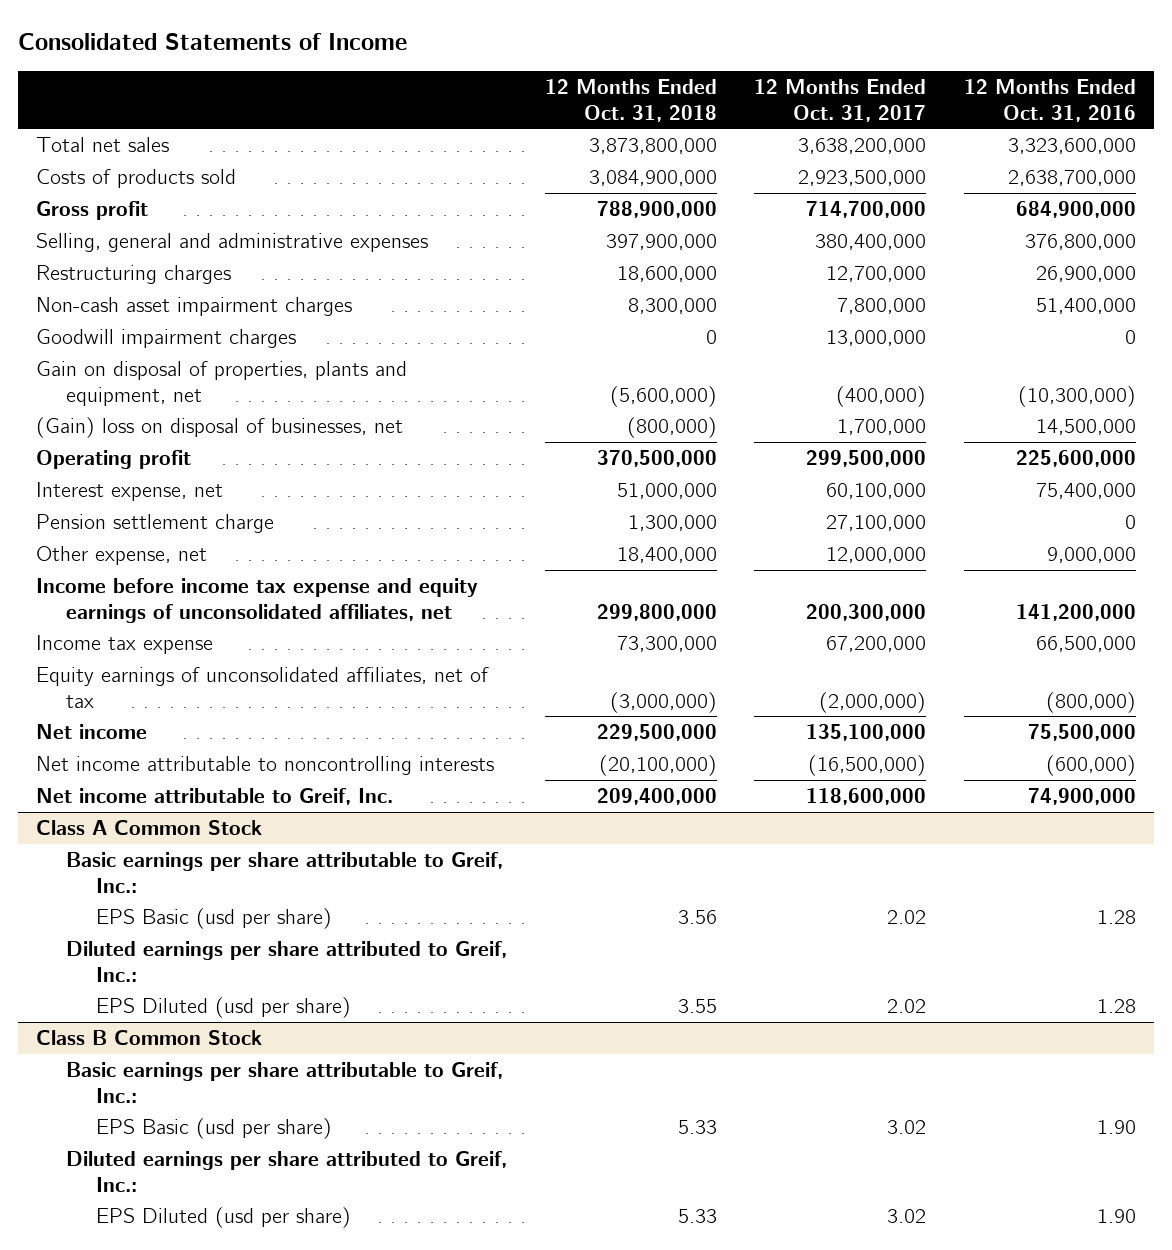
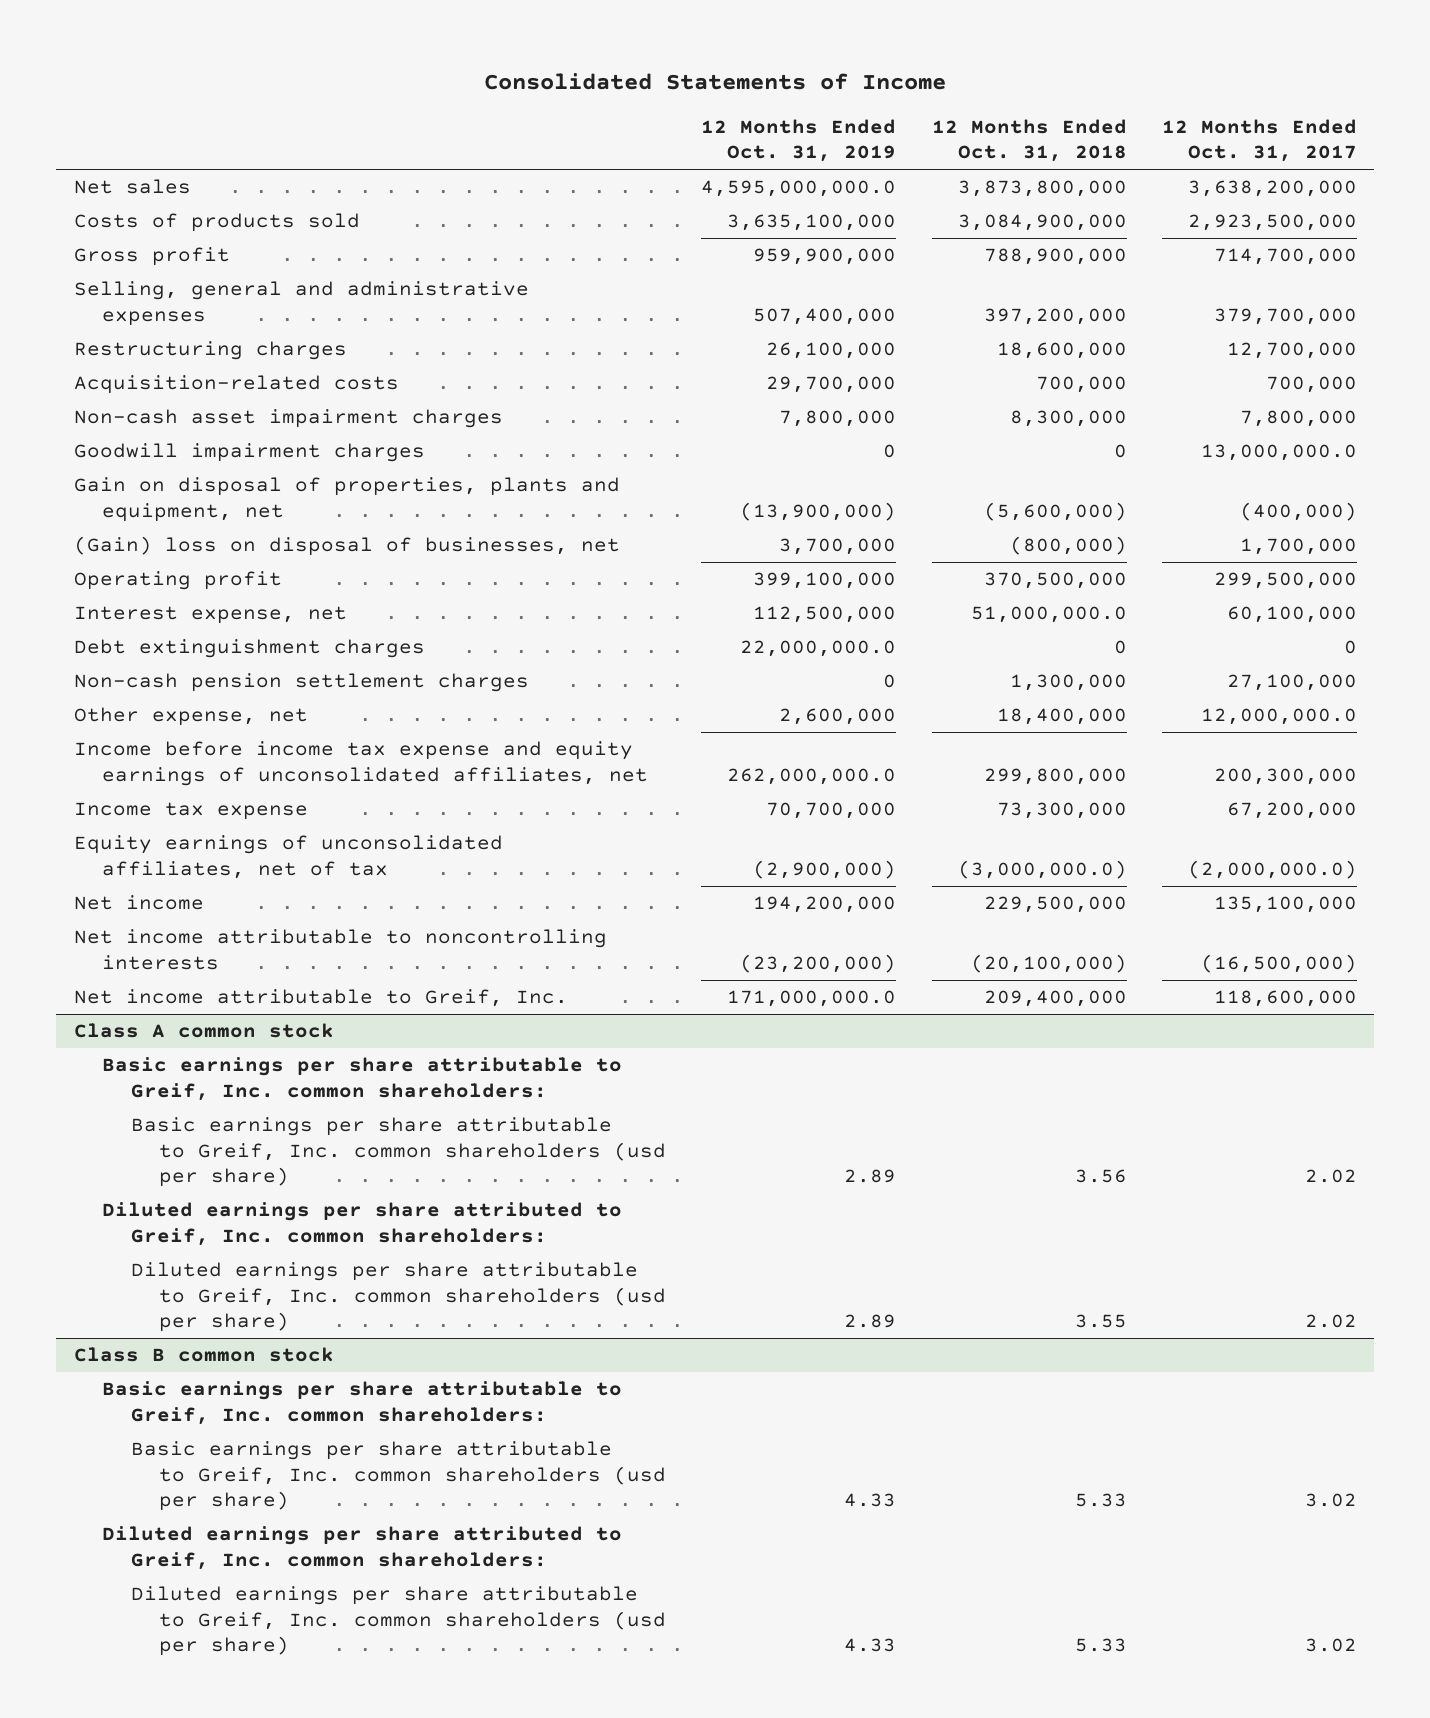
[963,79,1136,122] 12 Months Ended Oct. 31, 2016 -> none
none -> [701,118,897,163] 12 Months Ended Oct. 31, 2019
[36,137,170,153] Total net sales -> [73,179,191,195] Net sales
[605,234,717,251] 397,900,000 -> [983,307,1127,325] 397,200,000
[815,234,927,251] 380,400,000 -> [1213,307,1357,325] 379,700,000
none -> [73,375,399,395] Acquisition-related costs
[826,330,927,347] 13,000,000 -> [1200,444,1357,462] 13,000,000.0
[616,483,717,500] 51,000,000 -> [970,606,1127,624] 51,000,000.0
none -> [73,639,425,659] Debt extinguishment charges
[36,514,275,534] Pension settlement charge -> [73,673,529,693] Non-cash pension settlement charges
[826,547,927,564] 12,000,000 -> [1200,708,1357,726] 12,000,000.0
[609,691,717,713] (3,000,000) -> [957,859,1127,879] (3,000,000.0)
[819,691,927,713] (2,000,000) -> [1187,859,1357,879] (2,000,000.0)
[36,820,263,836] Class A Common Stock -> [73,1023,334,1039] Class A common stock
[66,852,504,893] Basic earnings per share attributable to Greif, Inc.: -> [102,1057,623,1101] Basic earnings per share attributable to Greif, Inc. common shareholders:
[96,908,333,930] EPS Basic (usd per share) -> [130,1117,667,1188] Basic earnings per share attributable to Greif, Inc. common shareholders (usd per share)
[66,941,508,982] Diluted earnings per share attributed to Greif, Inc.: -> [102,1202,623,1246] Diluted earnings per share attributed to Greif, Inc. common shareholders:
[96,997,352,1019] EPS Diluted (usd per share) -> [130,1262,667,1333] Diluted earnings per share attributable to Greif, Inc. common shareholders (usd per share)
[36,1030,263,1046] Class B Common Stock -> [73,1347,334,1363] Class B common stock
[66,1062,504,1103] Basic earnings per share attributable to Greif, Inc.: -> [102,1381,623,1425] Basic earnings per share attributable to Greif, Inc. common shareholders:
[96,1118,333,1140] EPS Basic (usd per share) -> [130,1441,667,1512] Basic earnings per share attributable to Greif, Inc. common shareholders (usd per share)
[66,1151,508,1192] Diluted earnings per share attributed to Greif, Inc.: -> [102,1526,623,1570] Diluted earnings per share attributed to Greif, Inc. common shareholders:
[96,1207,352,1229] EPS Diluted (usd per share) -> [130,1586,667,1657] Diluted earnings per share attributable to Greif, Inc. common shareholders (usd per share)

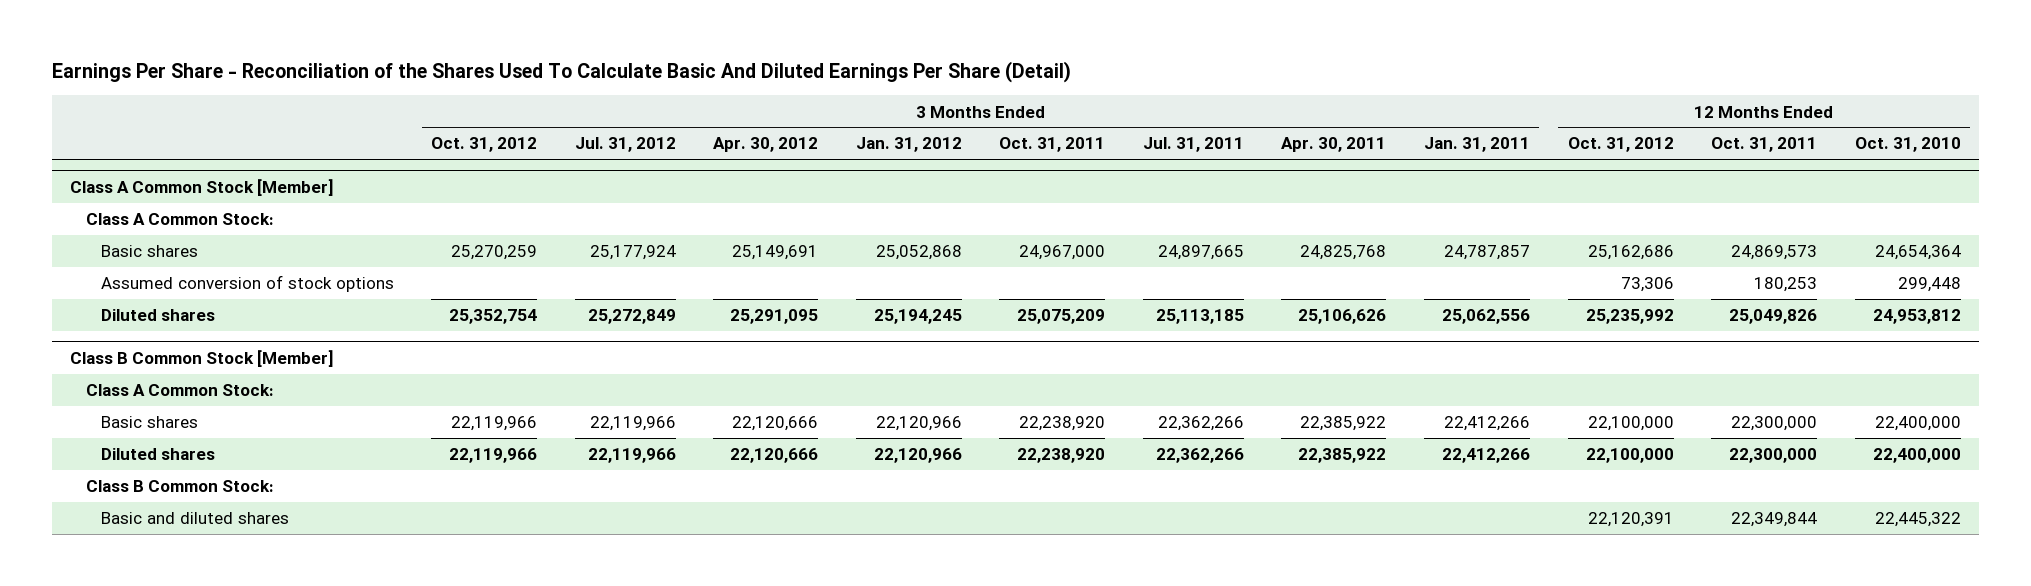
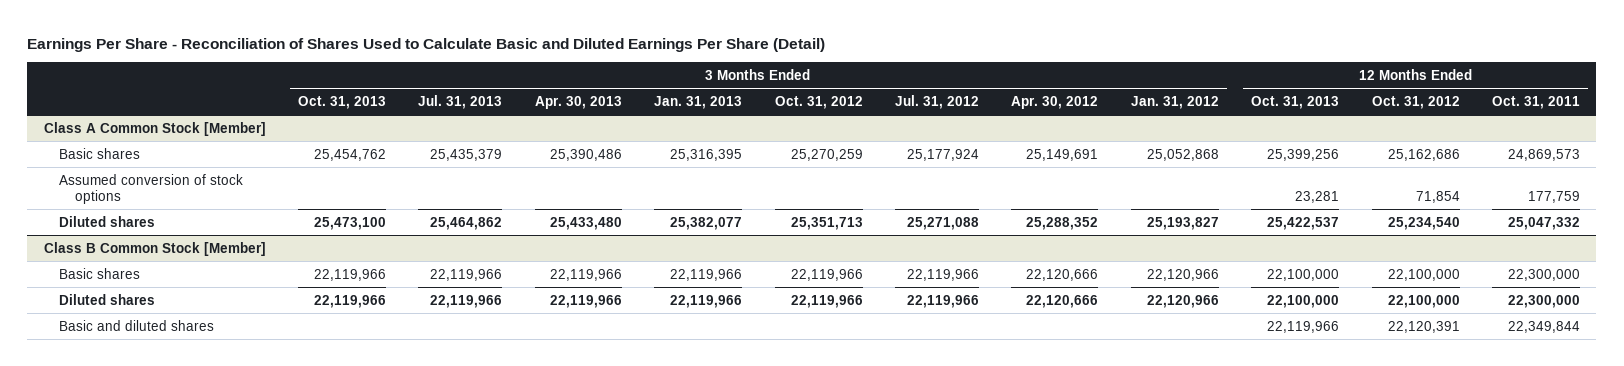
[51,61,1071,84] Earnings Per Share - Reconciliation of the Shares Used To Calculate Basic And Diluted Earnings Per Share (Detail) -> [27,37,826,52] Earnings Per Share - Reconciliation of Shares Used to Calculate Basic and Diluted Earnings Per Share (Detail)
[999,137,1106,153] Oct. 31, 2011 -> none
[1142,137,1244,153] Jul. 31, 2011 -> none
[1281,137,1387,153] Apr. 30, 2011 -> none
[1424,137,1531,153] Jan. 31, 2011 -> none
[1854,137,1961,153] Oct. 31, 2010 -> none
none -> [298,95,387,109] Oct. 31, 2013
none -> [418,94,503,109] Jul. 31, 2013
none -> [534,95,622,109] Apr. 30, 2013
none -> [654,95,743,109] Jan. 31, 2013
none -> [1251,95,1340,109] Oct. 31, 2013
[85,213,274,226] Class A Common Stock: -> none
[1620,277,1674,293] 73,306 -> [1415,190,1460,203] 71,854
[1754,277,1818,293] 180,253 -> [1527,190,1580,203] 177,759
[449,309,538,325] 25,352,754 -> [790,216,863,230] 25,351,713
[587,309,676,325] 25,272,849 -> [907,216,980,230] 25,271,088
[730,309,819,325] 25,291,095 -> [1026,216,1099,230] 25,288,352
[873,309,962,325] 25,194,245 -> [1146,216,1219,230] 25,193,827
[1585,309,1674,325] 25,235,992 -> [1387,216,1460,230] 25,234,540
[1729,309,1818,325] 25,049,826 -> [1507,216,1580,230] 25,047,332
[85,384,274,397] Class A Common Stock: -> none
[85,480,274,493] Class B Common Stock: -> none

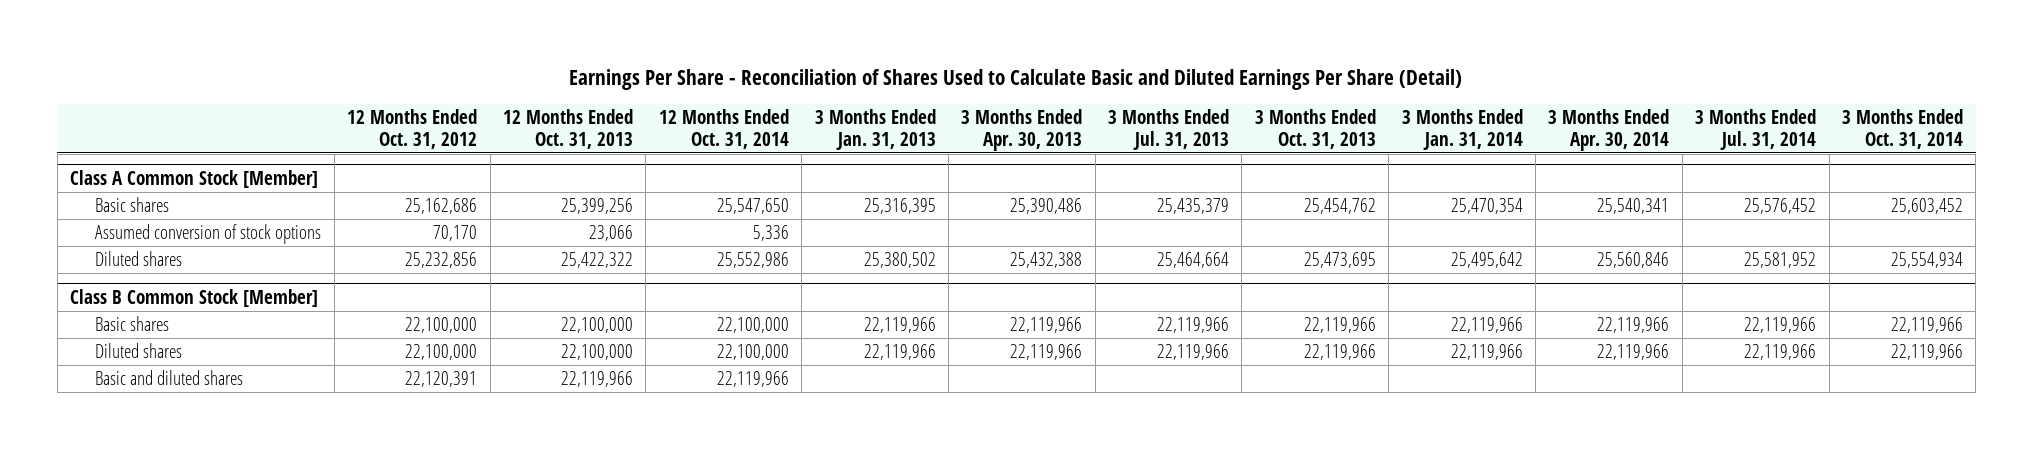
[774,95,863,109] Oct. 31, 2012 -> none
[895,94,980,109] Jul. 31, 2012 -> none
[1011,95,1099,109] Apr. 30, 2012 -> none
[1130,95,1219,109] Jan. 31, 2012 -> none
[1491,95,1580,109] Oct. 31, 2011 -> none
none -> [658,108,789,149] 12 Months Ended Oct. 31, 2014
none -> [1401,108,1523,150] 3 Months Ended Jan. 31, 2014
none -> [1548,108,1670,151] 3 Months Ended Apr. 30, 2014
none -> [1695,108,1817,150] 3 Months Ended Jul. 31, 2014
none -> [1841,108,1963,149] 3 Months Ended Oct. 31, 2014
[1295,190,1340,203] 23,281 -> [588,225,633,242] 23,066
[1415,190,1460,203] 71,854 -> [433,225,478,242] 70,170
[314,216,387,230] 25,473,100 -> [1303,252,1376,269] 25,473,695
[430,216,503,230] 25,464,862 -> [1157,252,1230,269] 25,464,664
[549,216,622,230] 25,433,480 -> [1010,252,1083,269] 25,432,388
[670,216,743,230] 25,382,077 -> [863,252,936,269] 25,380,502
[1267,216,1340,230] 25,422,537 -> [560,252,633,269] 25,422,322
[1387,216,1460,230] 25,234,540 -> [405,252,478,269] 25,232,856

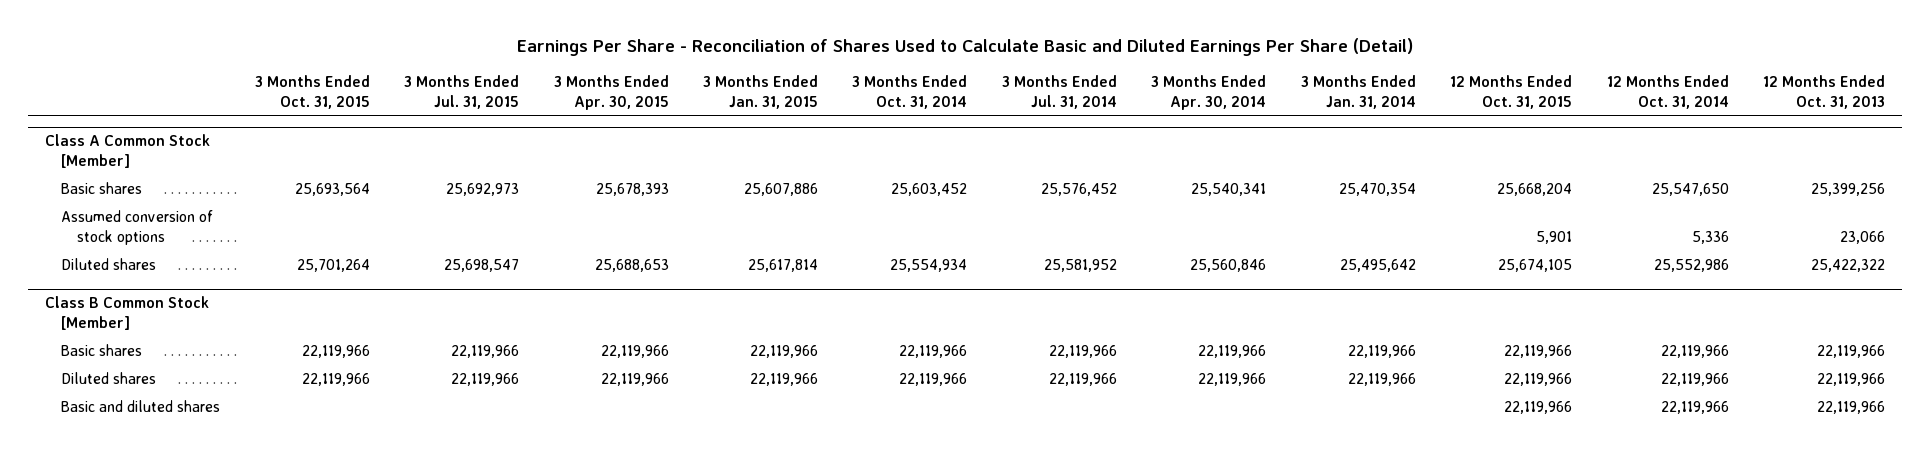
[347,108,478,149] 12 Months Ended Oct. 31, 2012 -> none
[814,108,936,150] 3 Months Ended Jan. 31, 2013 -> none
[961,108,1083,151] 3 Months Ended Apr. 30, 2013 -> none
[1108,108,1230,150] 3 Months Ended Jul. 31, 2013 -> none
[1254,108,1376,149] 3 Months Ended Oct. 31, 2013 -> none
none -> [254,75,370,110] 3 Months Ended Oct. 31, 2015
none -> [404,75,520,110] 3 Months Ended Jul. 31, 2015
none -> [553,75,669,111] 3 Months Ended Apr. 30, 2015
none -> [702,75,818,110] 3 Months Ended Jan. 31, 2015
none -> [1450,75,1573,110] 12 Months Ended Oct. 31, 2015
[560,317,633,334] 22,100,000 -> [1816,345,1885,359] 22,119,966
[716,317,789,334] 22,100,000 -> [1660,345,1729,359] 22,119,966
[560,344,633,361] 22,100,000 -> [1816,373,1885,387] 22,119,966
[716,344,789,361] 22,100,000 -> [1660,373,1729,387] 22,119,966

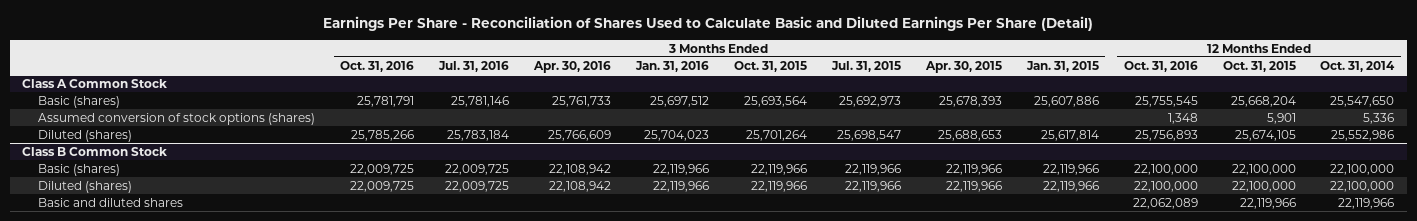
[852,75,968,110] 3 Months Ended Oct. 31, 2014 -> none
[1001,75,1117,110] 3 Months Ended Jul. 31, 2014 -> none
[1151,75,1267,111] 3 Months Ended Apr. 30, 2014 -> none
[1300,75,1416,110] 3 Months Ended Jan. 31, 2014 -> none
[1762,75,1885,110] 12 Months Ended Oct. 31, 2013 -> none
none -> [340,60,415,72] Oct. 31, 2016
none -> [438,60,510,72] Jul. 31, 2016
none -> [532,60,611,73] Apr. 30, 2016
none -> [634,60,709,72] Jan. 31, 2016
none -> [1123,60,1198,72] Oct. 31, 2016
[45,134,211,169] Class A Common Stock [Member] -> [22,78,168,88] Class A Common Stock
[61,182,143,195] Basic shares -> [38,95,121,108] Basic (shares)
[61,210,214,246] Assumed conversion of stock options -> [38,112,316,125] Assumed conversion of stock options (shares)
[61,258,157,271] Diluted shares -> [38,129,133,142] Diluted (shares)
[45,296,210,331] Class B Common Stock [Member] -> [22,146,168,156] Class B Common Stock
[61,344,143,357] Basic shares -> [38,163,121,176] Basic (shares)
[1504,345,1573,359] 22,119,966 -> [1231,163,1296,175] 22,100,000
[1660,345,1729,359] 22,119,966 -> [1330,163,1395,175] 22,100,000
[61,372,157,385] Diluted shares -> [38,180,133,193] Diluted (shares)
[1504,373,1573,387] 22,119,966 -> [1231,180,1296,192] 22,100,000
[1660,373,1729,387] 22,119,966 -> [1330,180,1395,192] 22,100,000

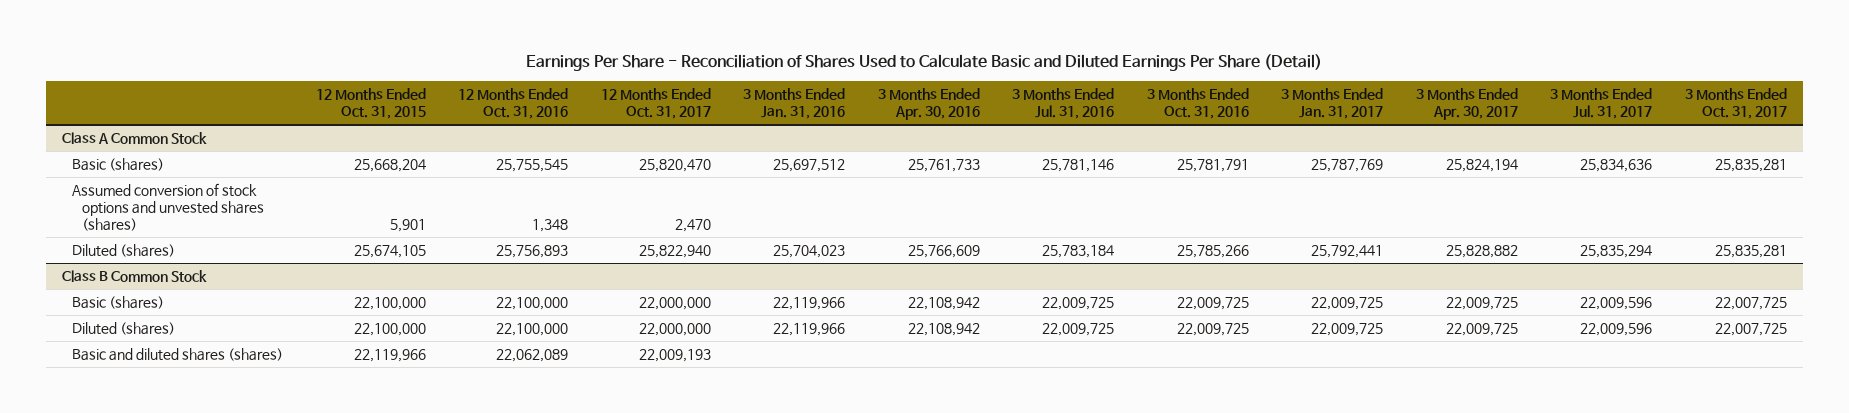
[733,60,807,72] Oct. 31, 2015 -> none
[830,60,901,72] Jul. 31, 2015 -> none
[924,60,1002,73] Apr. 30, 2015 -> none
[1025,60,1099,72] Jan. 31, 2015 -> none
[1320,60,1396,72] Oct. 31, 2014 -> none
none -> [600,88,711,119] 12 Months Ended Oct. 31, 2017
none -> [1281,88,1384,119] 3 Months Ended Jan. 31, 2017
none -> [1415,88,1518,120] 3 Months Ended Apr. 30, 2017
none -> [1550,88,1653,119] 3 Months Ended Jul. 31, 2017
none -> [1684,88,1787,119] 3 Months Ended Oct. 31, 2017
[38,112,316,125] Assumed conversion of stock options (shares) -> [72,182,265,231] Assumed conversion of stock options and unvested shares (shares)
[38,197,184,207] Basic and diluted shares -> [72,347,284,361] Basic and diluted shares (shares)

